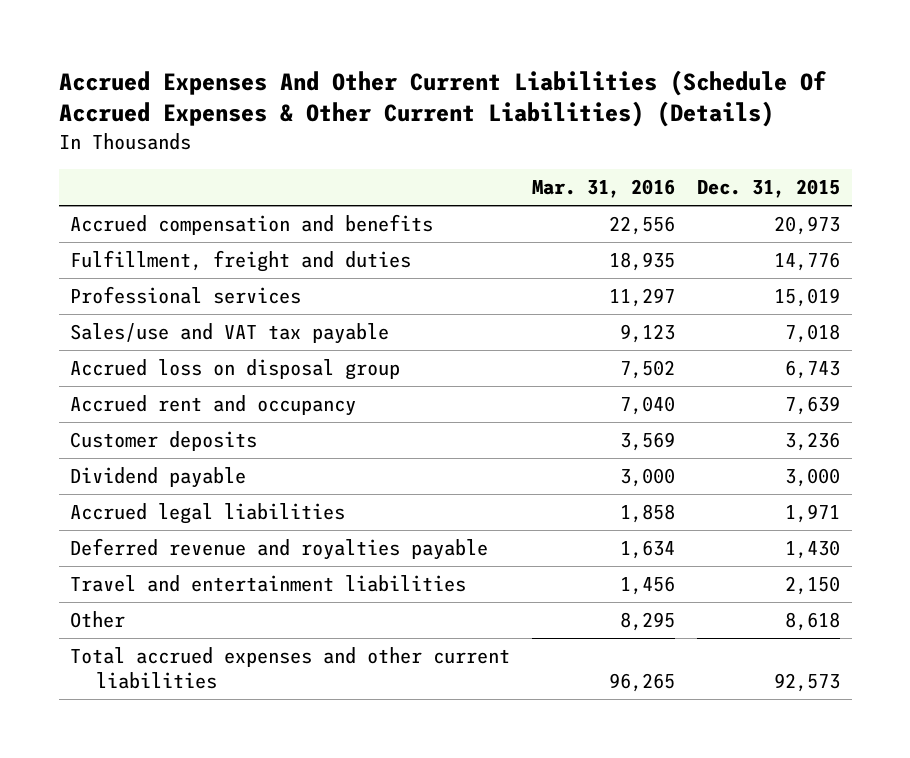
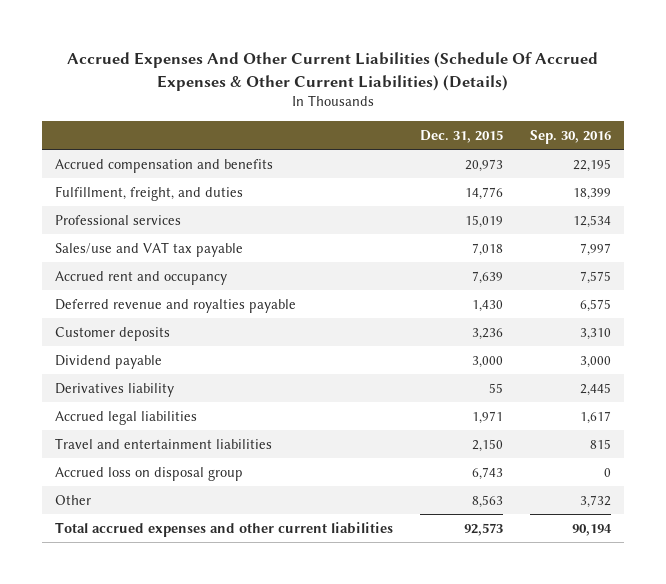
[532,179,676,199] Mar. 31, 2016 -> none
none -> [529,129,611,144] Sep. 30, 2016
[69,250,411,273] Fulfillment, freight and duties -> [55,185,244,201] Fulfillment, freight, and duties
[69,538,488,561] Deferred revenue and royalties payable -> [55,298,297,313] Deferred revenue and royalties payable
none -> [55,382,175,397] Derivatives liability
[69,359,400,381] Accrued loss on disposal group -> [55,466,244,481] Accrued loss on disposal group
[785,612,841,632] 8,618 -> [472,494,504,508] 8,563

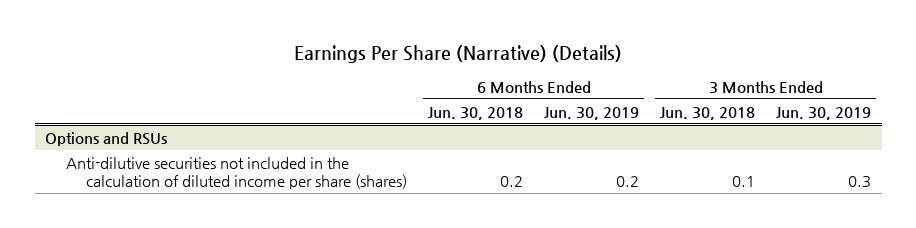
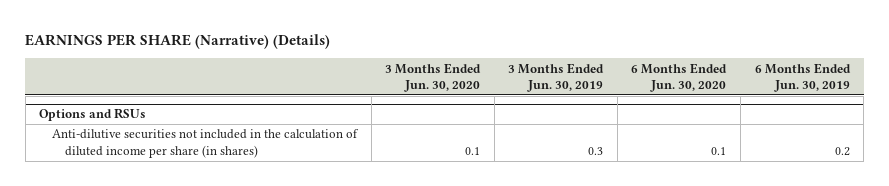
[294,44,623,63] Earnings Per Share (Narrative) (Details) -> [25,34,331,50] EARNINGS PER SHARE (Narrative) (Details)
[428,106,524,120] Jun. 30, 2018 -> none
[660,106,756,120] Jun. 30, 2018 -> none
none -> [385,62,482,92] 3 Months Ended Jun. 30, 2020
none -> [631,62,728,92] 6 Months Ended Jun. 30, 2020
[65,156,407,189] Anti-dilutive securities not included in the calculation of diluted income per share (shares) -> [52,129,360,158] Anti-dilutive securities not included in the calculation of diluted income per share (in shares)

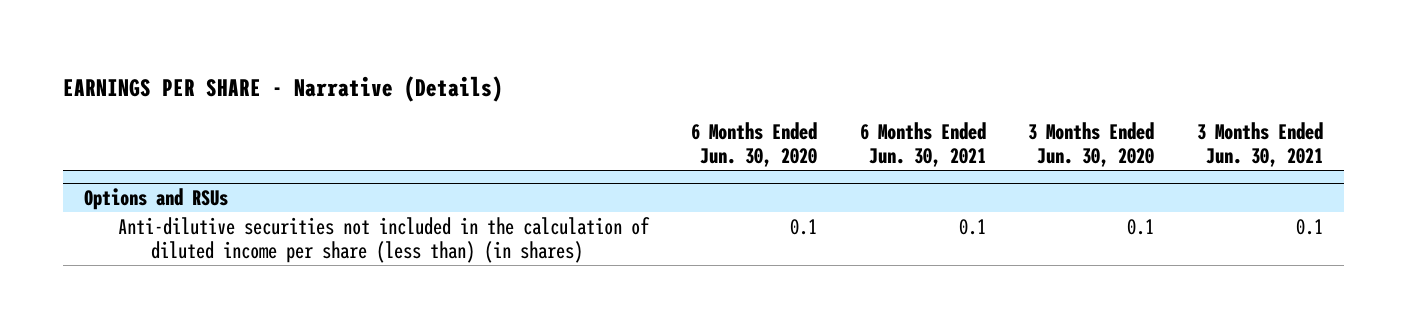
[25,34,331,50] EARNINGS PER SHARE (Narrative) (Details) -> [63,75,504,102] EARNINGS PER SHARE - Narrative (Details)
[508,62,605,92] 3 Months Ended Jun. 30, 2019 -> none
[754,62,851,92] 6 Months Ended Jun. 30, 2019 -> none
none -> [859,121,986,167] 6 Months Ended Jun. 30, 2021
none -> [1196,121,1323,167] 3 Months Ended Jun. 30, 2021
[52,129,360,158] Anti-dilutive securities not included in the calculation of diluted income per share (in shares) -> [117,217,650,264] Anti-dilutive securities not included in the calculation of diluted income per share (less than) (in shares)

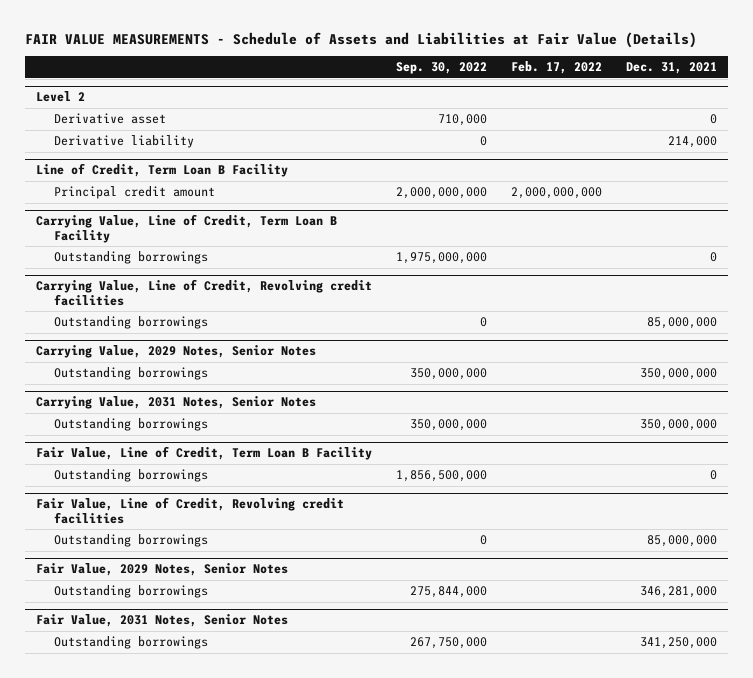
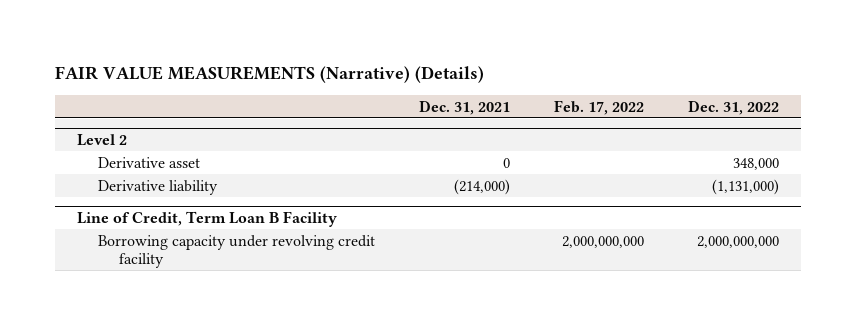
[24,31,697,48] FAIR VALUE MEASUREMENTS - Schedule of Assets and Liabilities at Fair Value (Details) -> [54,66,484,84] FAIR VALUE MEASUREMENTS (Narrative) (Details)
[396,62,488,75] Sep. 30, 2022 -> none
none -> [687,99,779,115] Dec. 31, 2022
[667,136,717,149] 214,000 -> [453,178,510,195] (214,000)
[36,214,338,243] Carrying Value, Line of Credit, Term Loan B Facility -> none
[53,251,208,265] Outstanding borrowings -> none
[36,279,373,306] Carrying Value, Line of Credit, Revolving credit facilities -> none
[53,316,208,330] Outstanding borrowings -> none
[36,345,317,359] Carrying Value, 2029 Notes, Senior Notes -> none
[53,367,208,381] Outstanding borrowings -> none
[36,396,317,410] Carrying Value, 2031 Notes, Senior Notes -> none
[53,418,208,432] Outstanding borrowings -> none
[36,446,373,461] Fair Value, Line of Credit, Term Loan B Facility -> none
[53,469,208,483] Outstanding borrowings -> none
[36,497,345,524] Fair Value, Line of Credit, Revolving credit facilities -> none
[53,534,208,548] Outstanding borrowings -> none
[36,563,289,577] Fair Value, 2029 Notes, Senior Notes -> none
[53,585,208,599] Outstanding borrowings -> none
[36,614,289,628] Fair Value, 2031 Notes, Senior Notes -> none
[53,636,208,650] Outstanding borrowings -> none
[53,186,215,200] Principal credit amount -> [97,234,375,269] Borrowing capacity under revolving credit facility

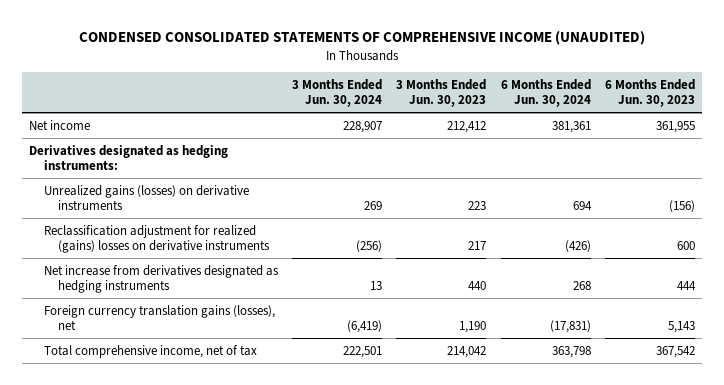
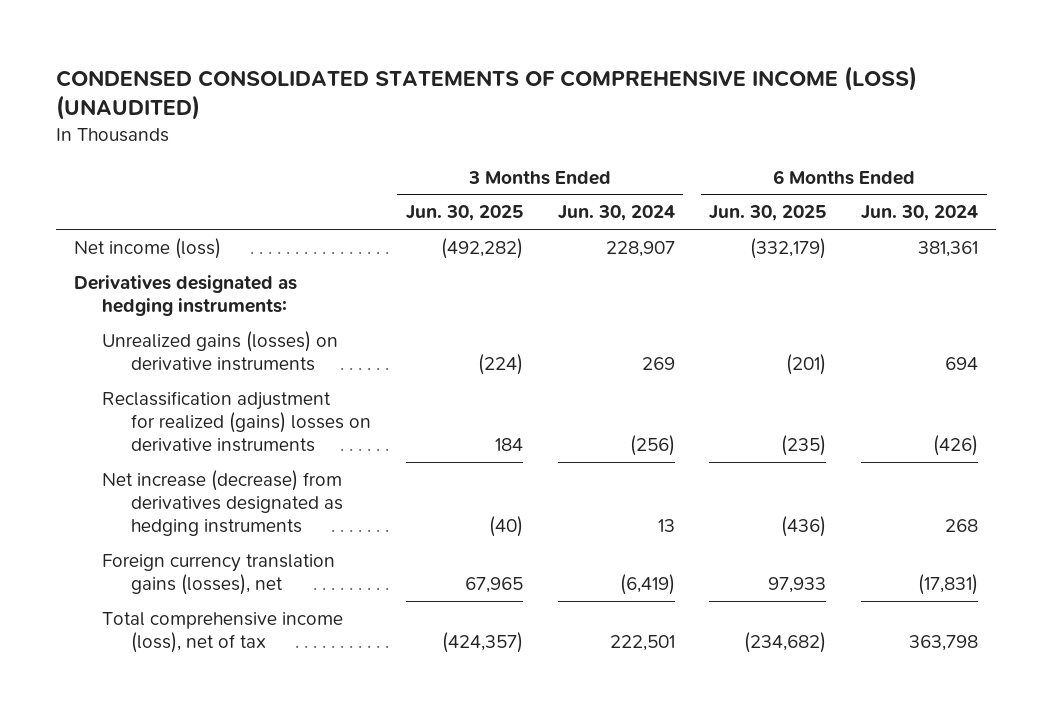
[79,31,646,46] CONDENSED CONSOLIDATED STATEMENTS OF COMPREHENSIVE INCOME (UNAUDITED) -> [56,65,918,121] CONDENSED CONSOLIDATED STATEMENTS OF COMPREHENSIVE INCOME (LOSS) (UNAUDITED)
[396,79,487,108] 3 Months Ended Jun. 30, 2023 -> none
[604,79,695,108] 6 Months Ended Jun. 30, 2023 -> none
none -> [406,205,524,222] Jun. 30, 2025
none -> [709,205,827,222] Jun. 30, 2025
[29,119,91,130] Net income -> [73,237,221,259] Net income (loss)
[43,264,279,293] Net increase from derivatives designated as hedging instruments -> [102,469,344,537] Net increase (decrease) from derivatives designated as hedging instruments
[43,344,257,358] Total comprehensive income, net of tax -> [102,611,344,654] Total comprehensive income (loss), net of tax

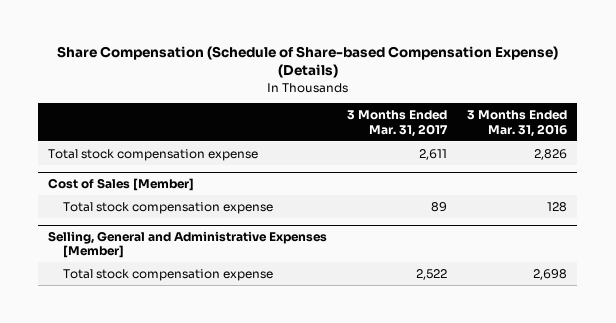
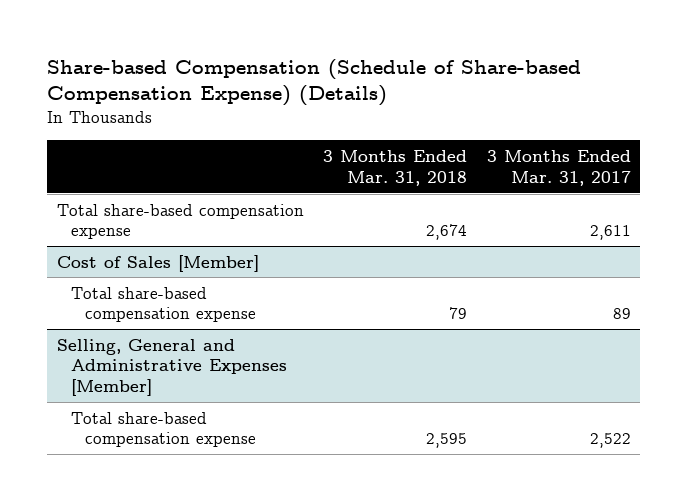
[56,45,558,79] Share Compensation (Schedule of Share-based Compensation Expense) (Details) -> [47,58,582,107] Share-based Compensation (Schedule of Share-based Compensation Expense) (Details)
[467,110,568,137] 3 Months Ended Mar. 31, 2016 -> none
none -> [323,149,468,186] 3 Months Ended Mar. 31, 2018
[48,148,259,161] Total stock compensation expense -> [56,203,304,240] Total share-based compensation expense
[63,201,274,214] Total stock compensation expense -> [70,286,256,323] Total share-based compensation expense
[63,268,274,281] Total stock compensation expense -> [70,411,256,448] Total share-based compensation expense

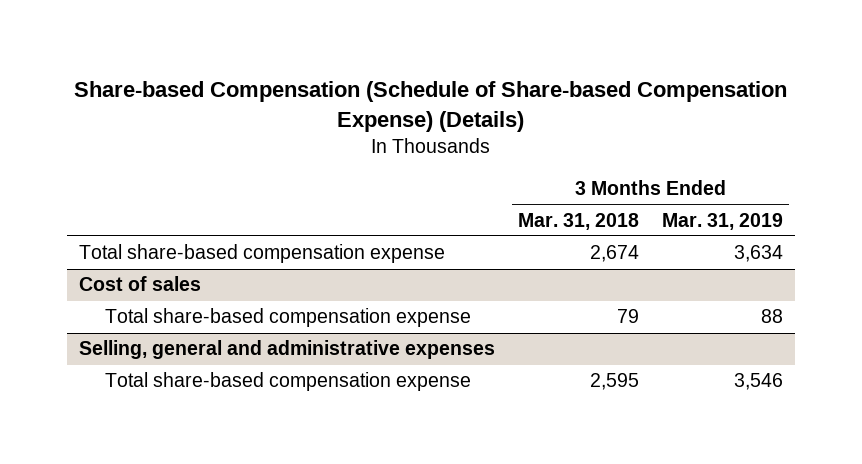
[486,149,631,186] 3 Months Ended Mar. 31, 2017 -> none
none -> [662,212,784,230] Mar. 31, 2019
[56,254,259,272] Cost of Sales [Member] -> [78,276,201,292] Cost of sales
[56,338,287,397] Selling, General and Administrative Expenses [Member] -> [78,340,495,360] Selling, general and administrative expenses

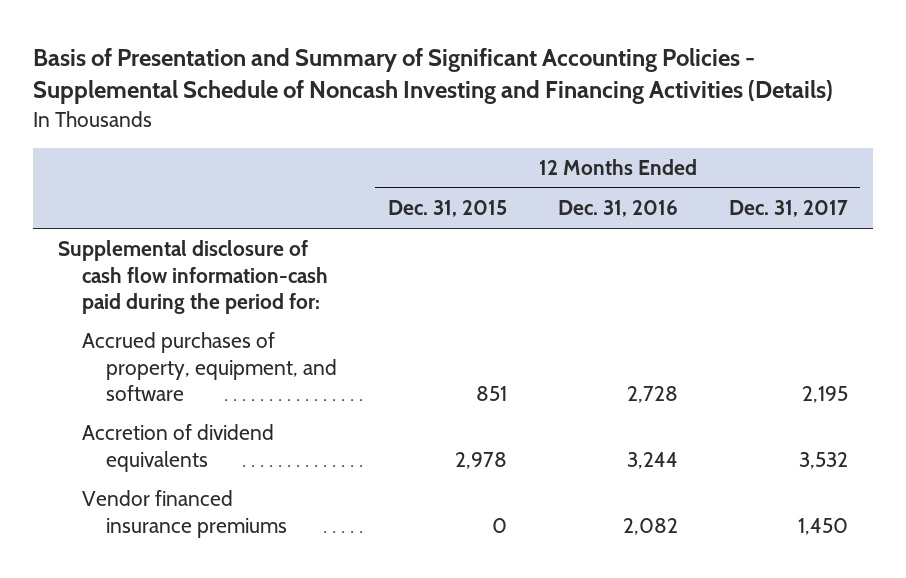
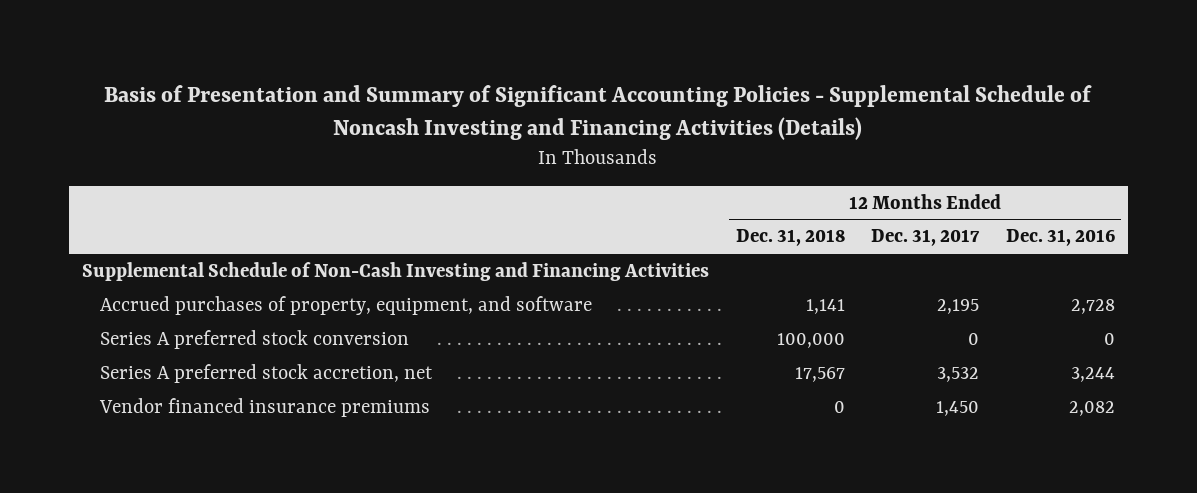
[388,200,508,218] Dec. 31, 2015 -> none
none -> [735,229,845,247] Dec. 31, 2018
[58,240,329,314] Supplemental disclosure of cash flow information-cash paid during the period for: -> [81,261,709,281] Supplemental Schedule of Non-Cash Investing and Financing Activities
none -> [100,329,410,349] Series A preferred stock conversion
[82,424,275,472] Accretion of dividend equivalents -> [100,363,434,383] Series A preferred stock accretion, net

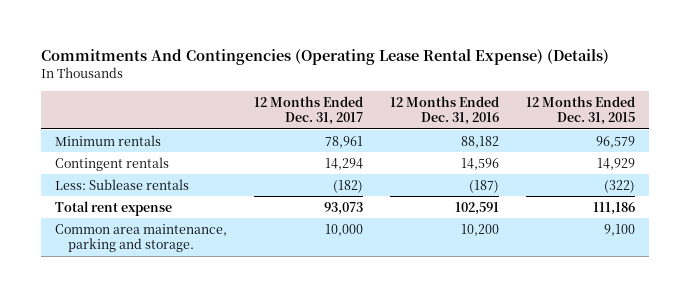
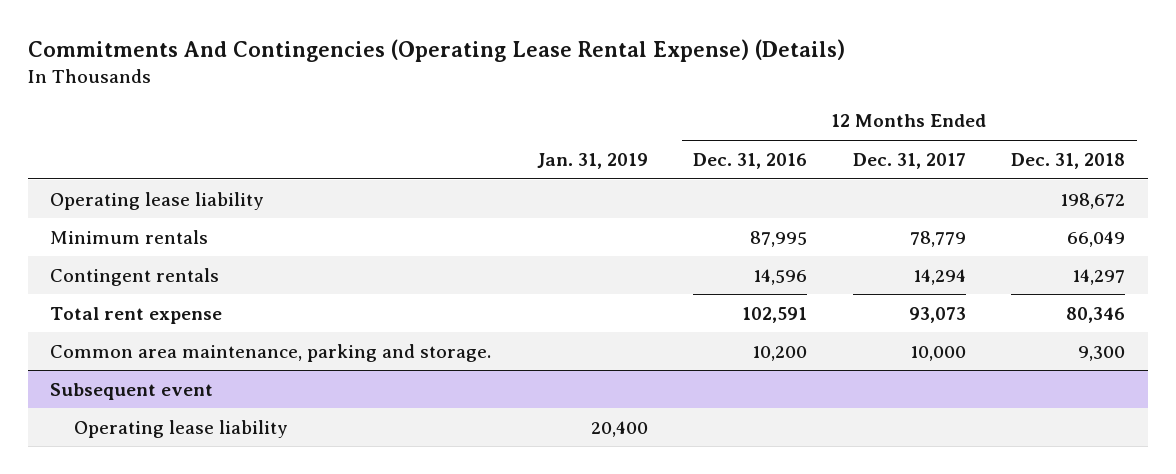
[526,95,636,126] 12 Months Ended Dec. 31, 2015 -> none
none -> [536,152,648,169] Jan. 31, 2019
none -> [1011,152,1126,169] Dec. 31, 2018
none -> [50,191,265,210] Operating lease liability
[324,135,363,148] 78,961 -> [909,230,966,247] 78,779
[461,135,500,148] 88,182 -> [750,230,808,247] 87,995
[54,178,189,190] Less: Sublease rentals -> none
none -> [50,382,214,400] Subsequent event
none -> [74,419,289,438] Operating lease liability

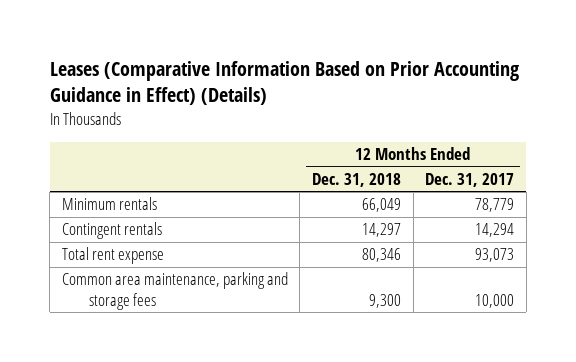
[27,39,845,63] Commitments And Contingencies (Operating Lease Rental Expense) (Details) -> [49,61,519,106] Leases (Comparative Information Based on Prior Accounting Guidance in Effect) (Details)
[536,152,648,169] Jan. 31, 2019 -> none
[693,152,808,169] Dec. 31, 2016 -> none
[50,191,265,210] Operating lease liability -> none
[50,382,214,400] Subsequent event -> none
[74,419,289,438] Operating lease liability -> none
[50,343,492,362] Common area maintenance, parking and storage. -> [61,272,288,310] Common area maintenance, parking and storage fees

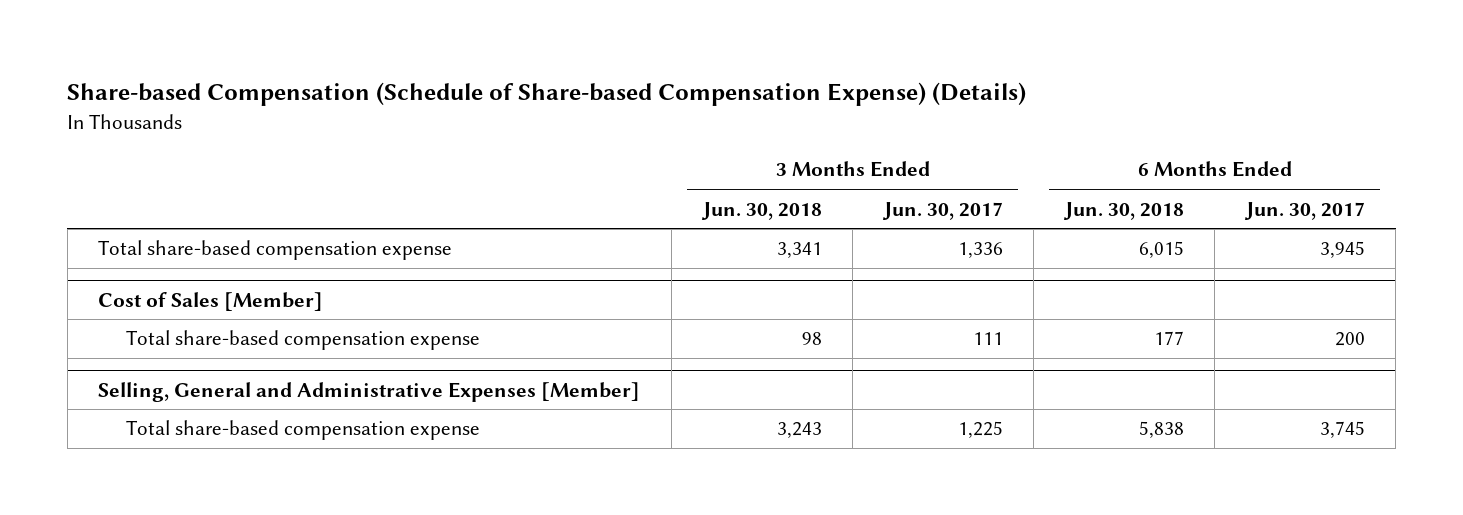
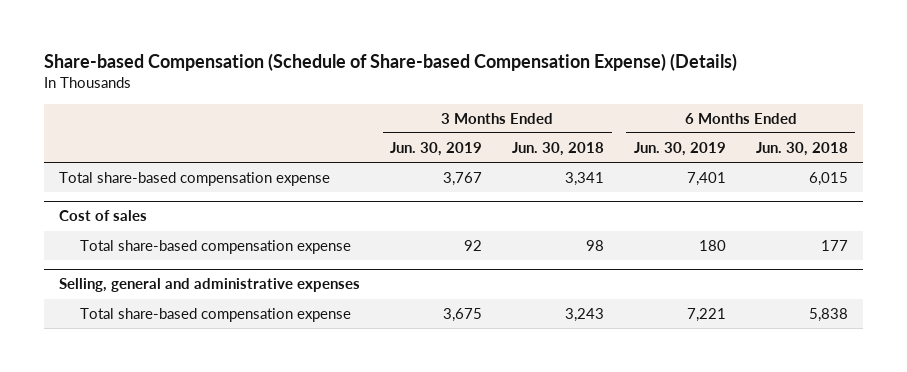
[881,201,1003,220] Jun. 30, 2017 -> none
[1243,201,1365,220] Jun. 30, 2017 -> none
none -> [390,142,483,157] Jun. 30, 2019
none -> [633,142,726,157] Jun. 30, 2019
[98,291,324,311] Cost of Sales [Member] -> [59,210,148,222] Cost of sales
[98,381,641,402] Selling, General and Administrative Expenses [Member] -> [59,278,361,293] Selling, general and administrative expenses

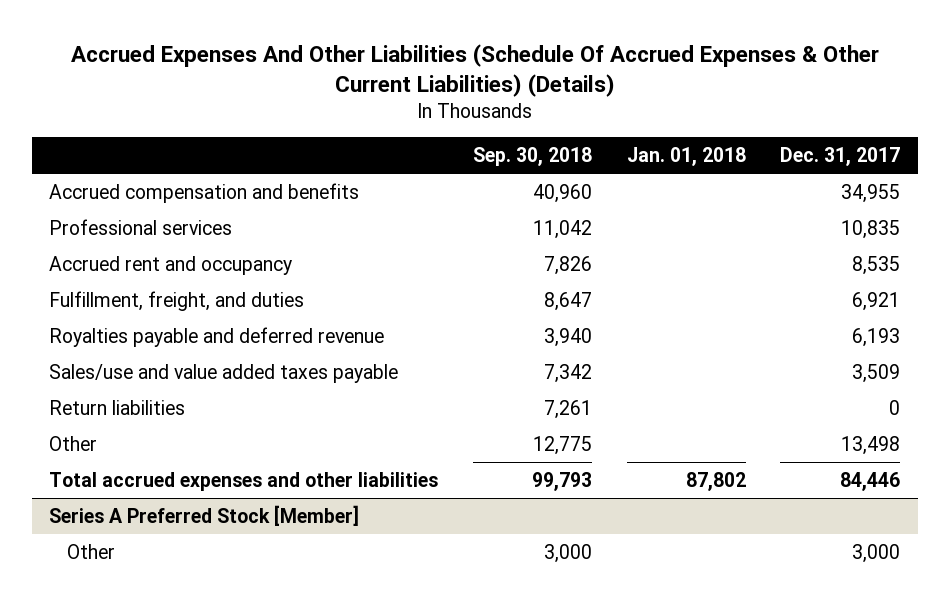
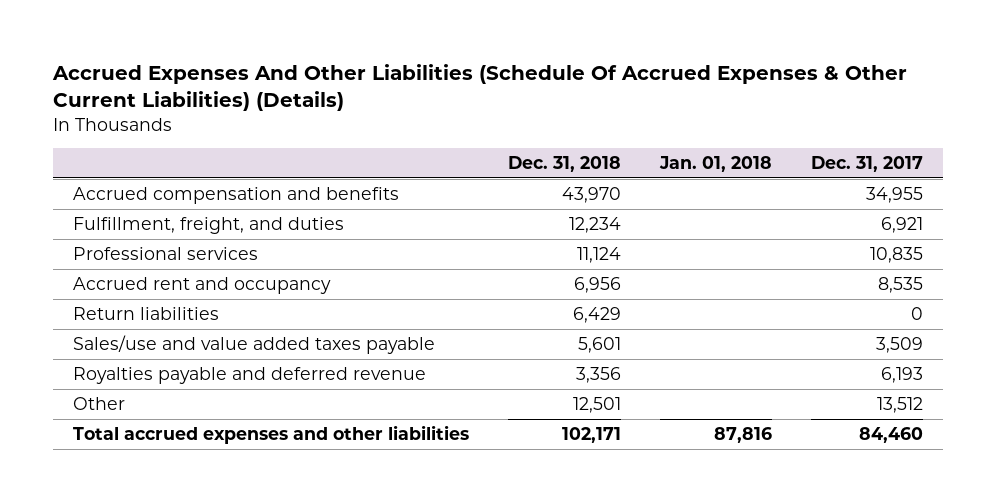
[472,147,592,167] Sep. 30, 2018 -> none
none -> [507,156,621,173] Dec. 31, 2018
[48,290,304,311] Fulfillment, freight, and duties -> [72,217,344,235] Fulfillment, freight, and duties
[48,504,359,526] Series A Preferred Stock [Member] -> none
[66,543,115,559] Other -> none
[48,363,398,383] Sales/use and value added taxes payable -> [72,335,435,355] Sales/use and value added taxes payable
[48,326,384,347] Royalties payable and deferred revenue -> [72,367,426,385] Royalties payable and deferred revenue
[841,435,901,455] 13,498 -> [877,397,924,414] 13,512
[685,471,746,491] 87,802 -> [714,427,773,444] 87,816
[840,471,901,491] 84,446 -> [859,427,924,444] 84,460

